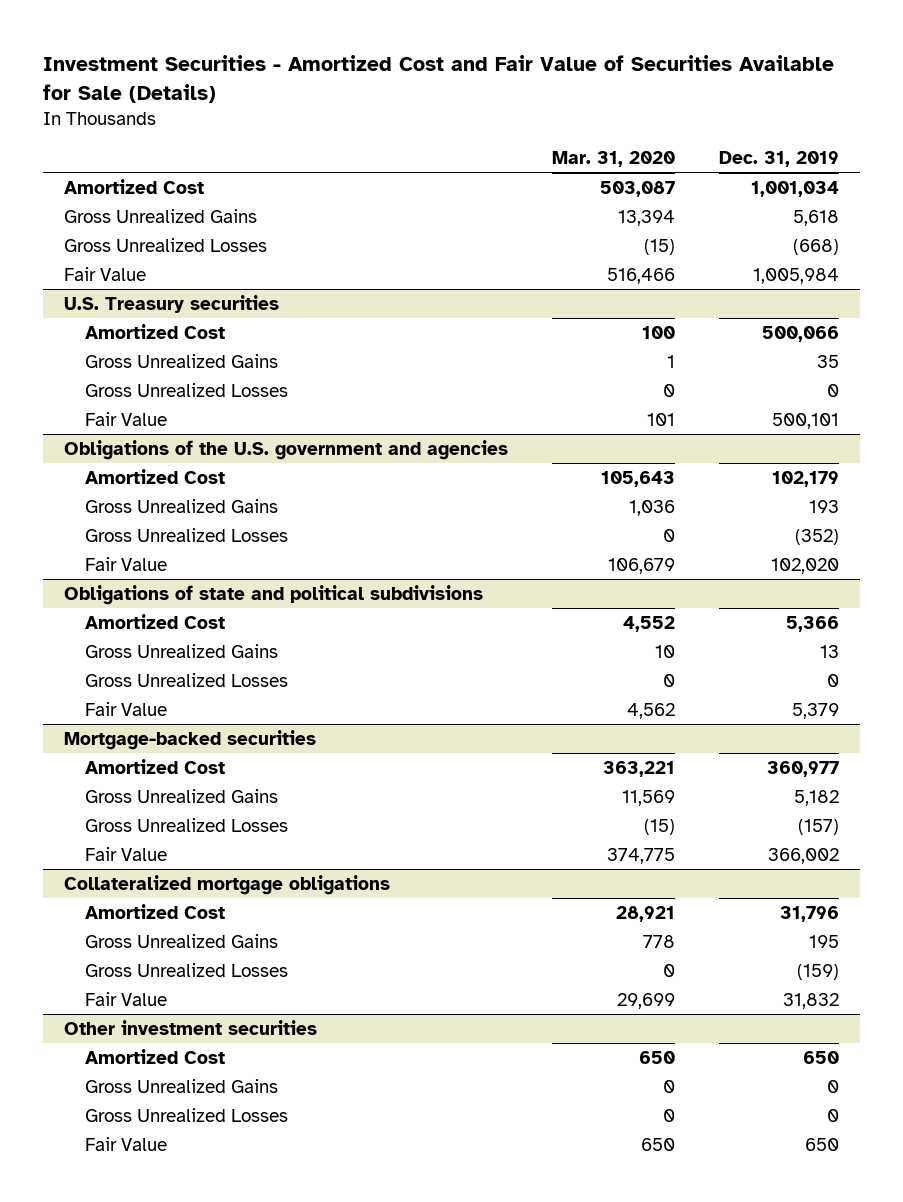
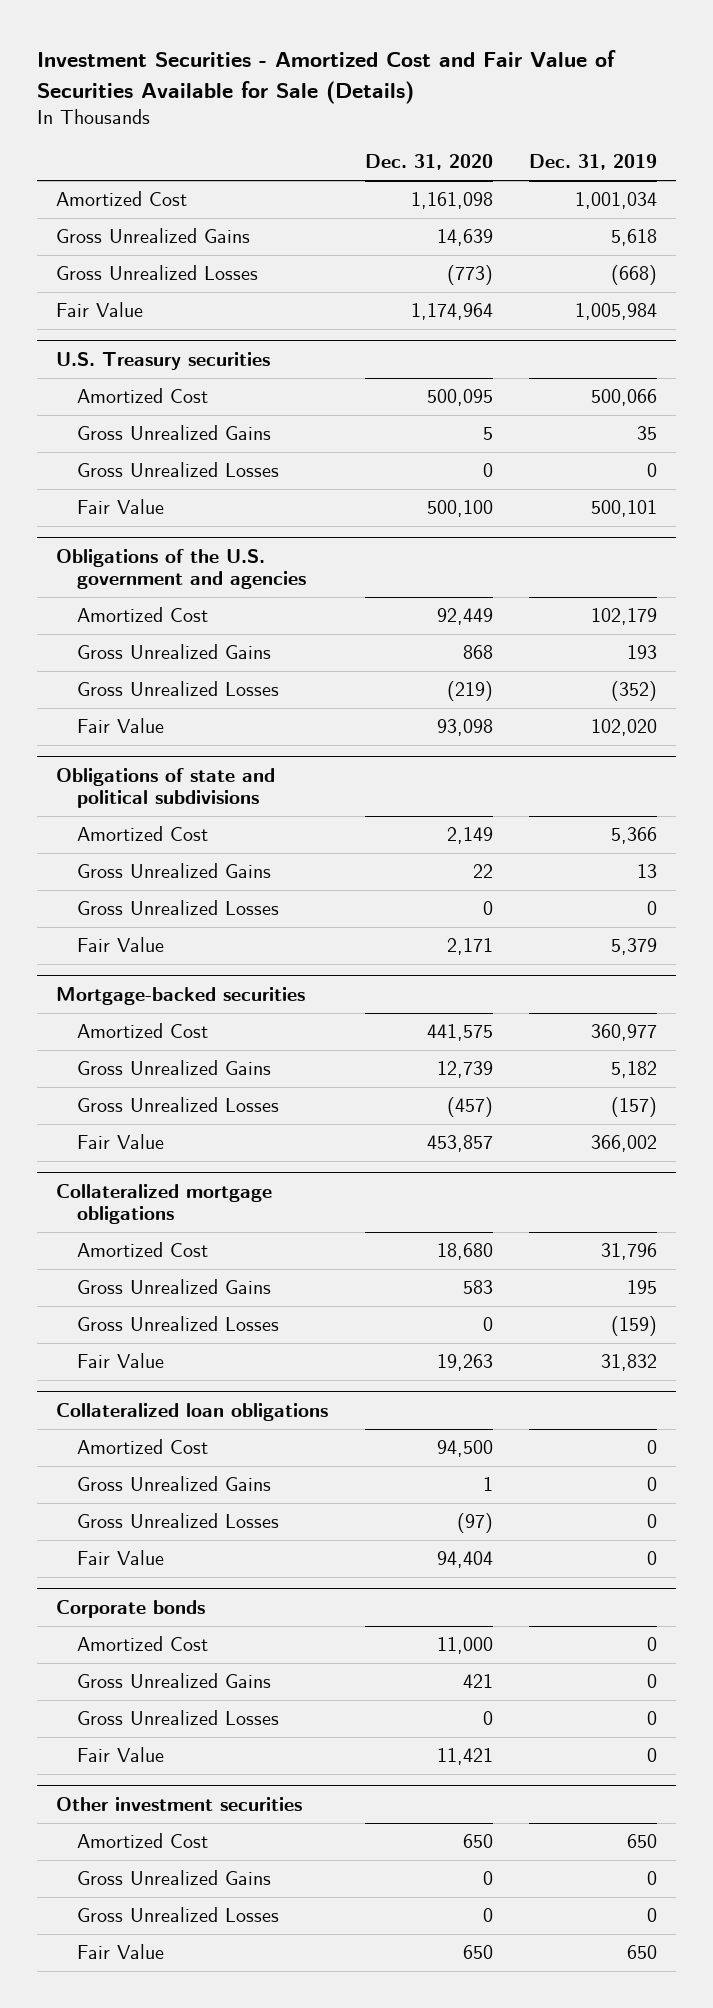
[551,150,675,167] Mar. 31, 2020 -> none
none -> [364,154,493,171] Dec. 31, 2020
none -> [55,1402,328,1421] Collateralized loan obligations
none -> [77,1439,209,1455] Amortized Cost
none -> [77,1476,272,1492] Gross Unrealized Gains
none -> [77,1513,280,1529] Gross Unrealized Losses
none -> [77,1550,165,1566] Fair Value
none -> [55,1599,205,1618] Corporate bonds
none -> [77,1636,209,1652] Amortized Cost
none -> [77,1673,272,1689] Gross Unrealized Gains
none -> [77,1710,280,1726] Gross Unrealized Losses
none -> [77,1747,165,1763] Fair Value

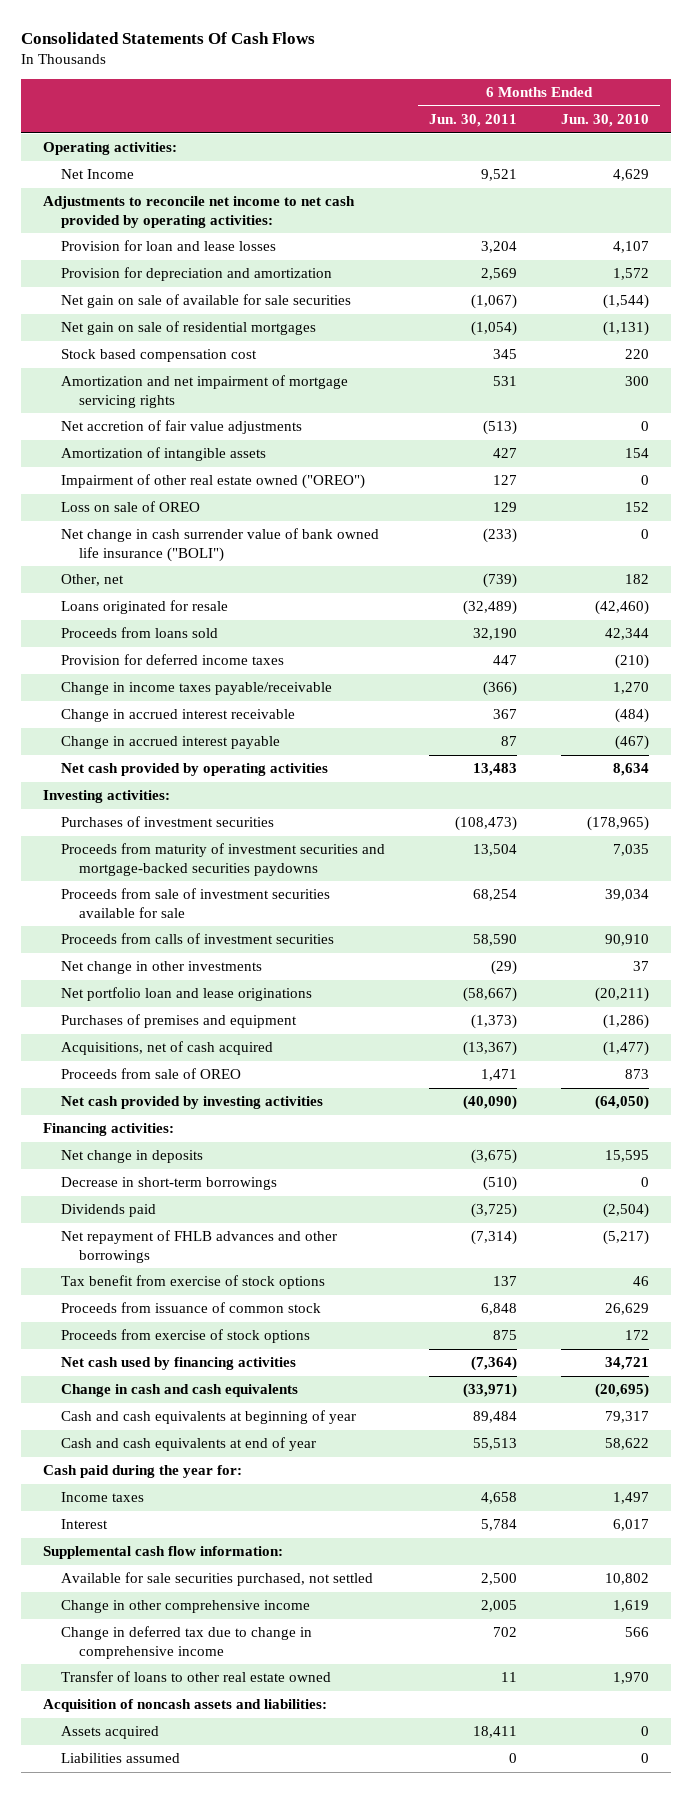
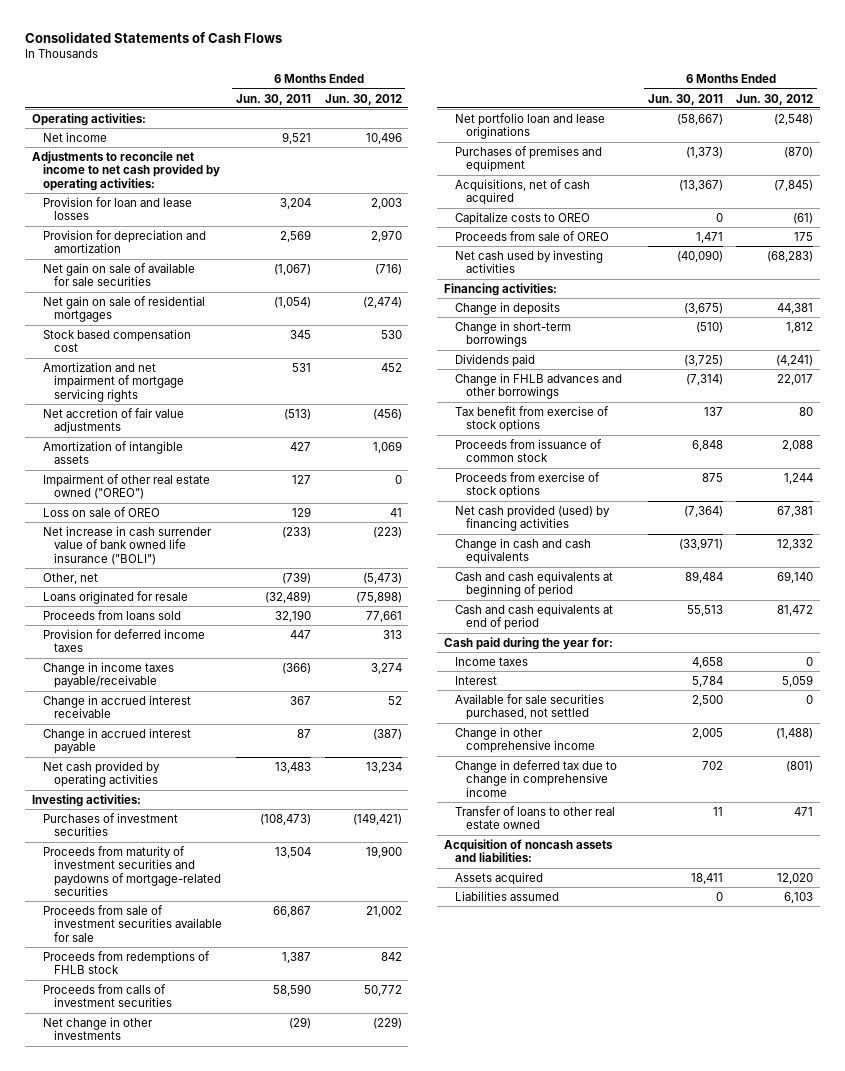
[20,31,315,44] Consolidated Statements Of Cash Flows -> [25,31,283,43] Consolidated Statements of Cash Flows
[561,114,650,128] Jun. 30, 2010 -> none
none -> [324,93,402,105] Jun. 30, 2012
[61,169,135,180] Net Income -> [43,131,108,142] Net income
[61,528,380,562] Net change in cash surrender value of bank owned life insurance ("BOLI") -> [43,525,213,565] Net increase in cash surrender value of bank owned life insurance ("BOLI")
[61,843,386,876] Proceeds from maturity of investment securities and mortgage-backed securities paydowns -> [43,845,222,896] Proceeds from maturity of investment securities and paydowns of mortgage-related securities
[473,889,518,902] 68,254 -> [272,905,311,917] 66,867
none -> [43,950,211,975] Proceeds from redemptions of FHLB stock
none -> [454,211,590,225] Capitalize costs to OREO
[61,1096,324,1110] Net cash provided by investing activities -> [454,249,603,274] Net cash used by investing activities
[61,1150,204,1164] Net change in deposits -> [454,301,560,315] Change in deposits
[61,1177,278,1191] Decrease in short-term borrowings -> [454,320,571,348] Change in short-term borrowings
[61,1230,338,1263] Net repayment of FHLB advances and other borrowings -> [454,372,622,400] Change in FHLB advances and other borrowings
[61,1357,297,1371] Net cash used by financing activities -> [454,504,610,532] Net cash provided (used) by financing activities
[61,1410,357,1425] Cash and cash equivalents at beginning of year -> [454,570,613,598] Cash and cash equivalents at beginning of period
[61,1437,317,1452] Cash and cash equivalents at end of year -> [454,603,613,631] Cash and cash equivalents at end of period
[42,1546,283,1560] Supplemental cash flow information: -> none

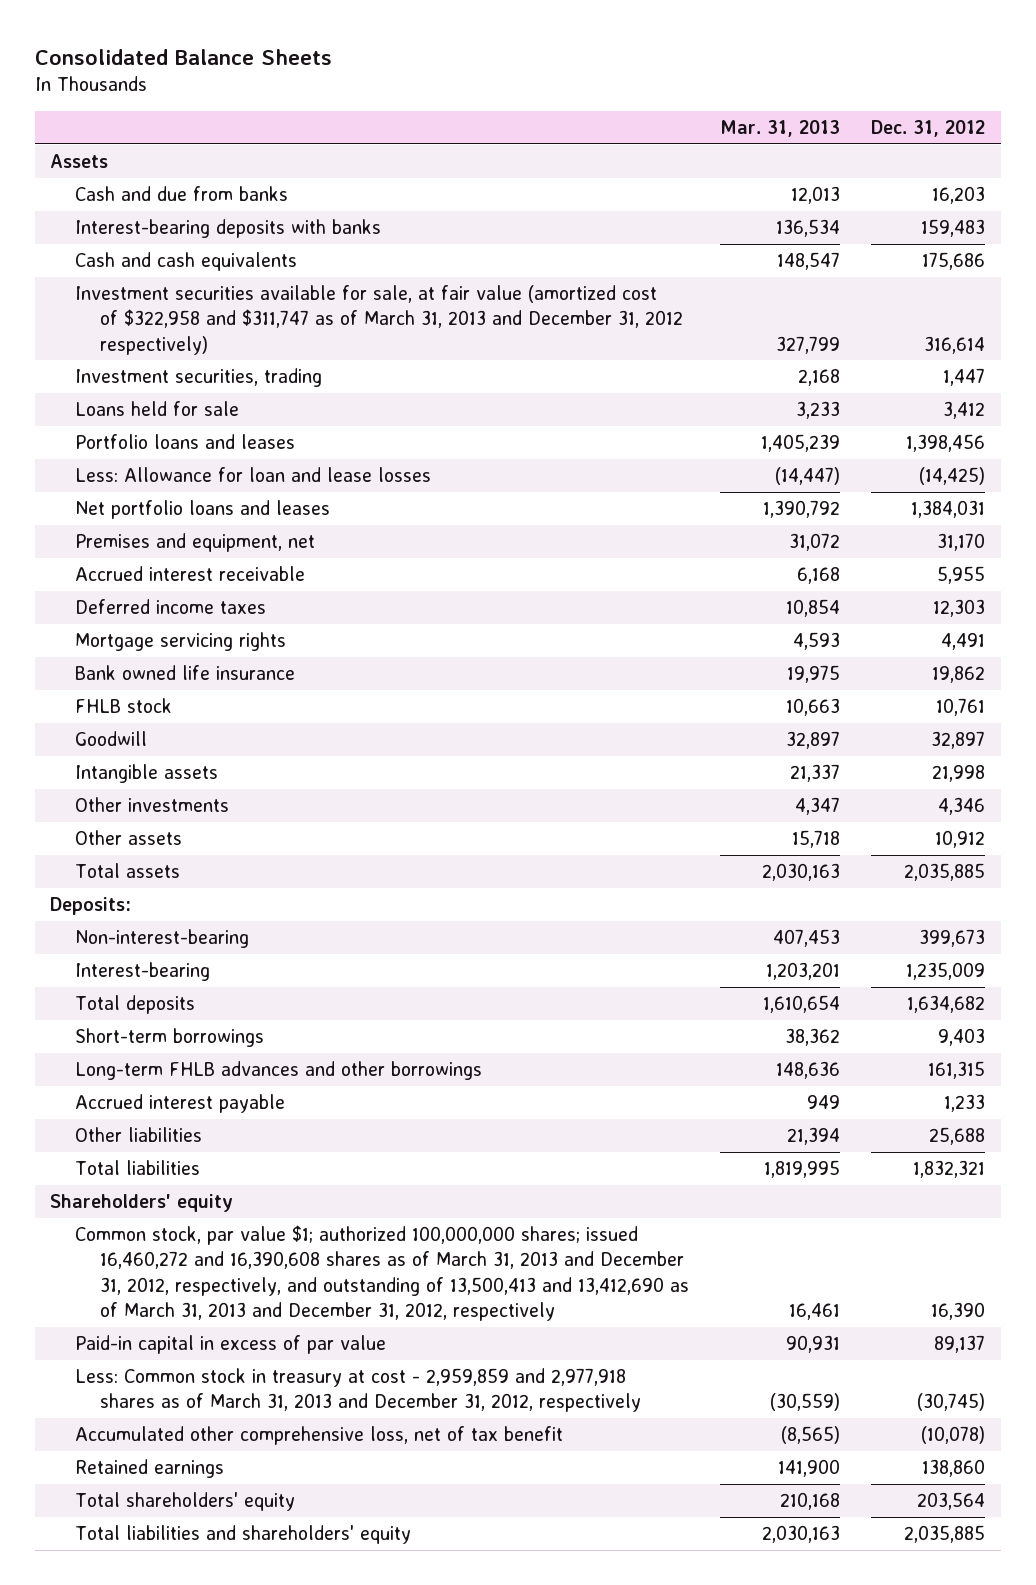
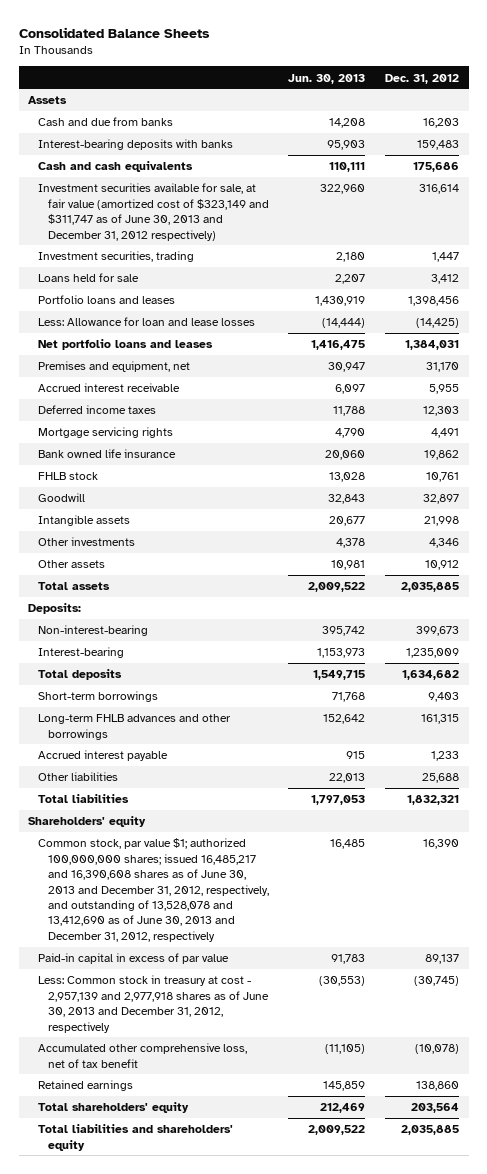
[720,119,841,137] Mar. 31, 2013 -> none
none -> [288,73,366,84] Jun. 30, 2013
[75,285,683,355] Investment securities available for sale, at fair value (amortized cost of $322,958 and $311,747 as of March 31, 2013 and December 31, 2012 respectively) -> [38,183,269,241] Investment securities available for sale, at fair value (amortized cost of $323,149 and $311,747 as of June 30, 2013 and December 31, 2012 respectively)
[75,1225,689,1322] Common stock, par value $1; authorized 100,000,000 shares; issued 16,460,272 and 16,390,608 shares as of March 31, 2013 and December 31, 2012, respectively, and outstanding of 13,500,413 and 13,412,690 as of March 31, 2013 and December 31, 2012, respectively -> [38,838,269,942] Common stock, par value $1; authorized 100,000,000 shares; issued 16,485,217 and 16,390,608 shares as of June 30, 2013 and December 31, 2012, respectively, and outstanding of 13,528,078 and 13,412,690 as of June 30, 2013 and December 31, 2012, respectively
[75,1368,641,1413] Less: Common stock in treasury at cost - 2,959,859 and 2,977,918 shares as of March 31, 2013 and December 31, 2012, respectively -> [38,975,269,1033] Less: Common stock in treasury at cost - 2,957,139 and 2,977,918 shares as of June 30, 2013 and December 31, 2012, respectively

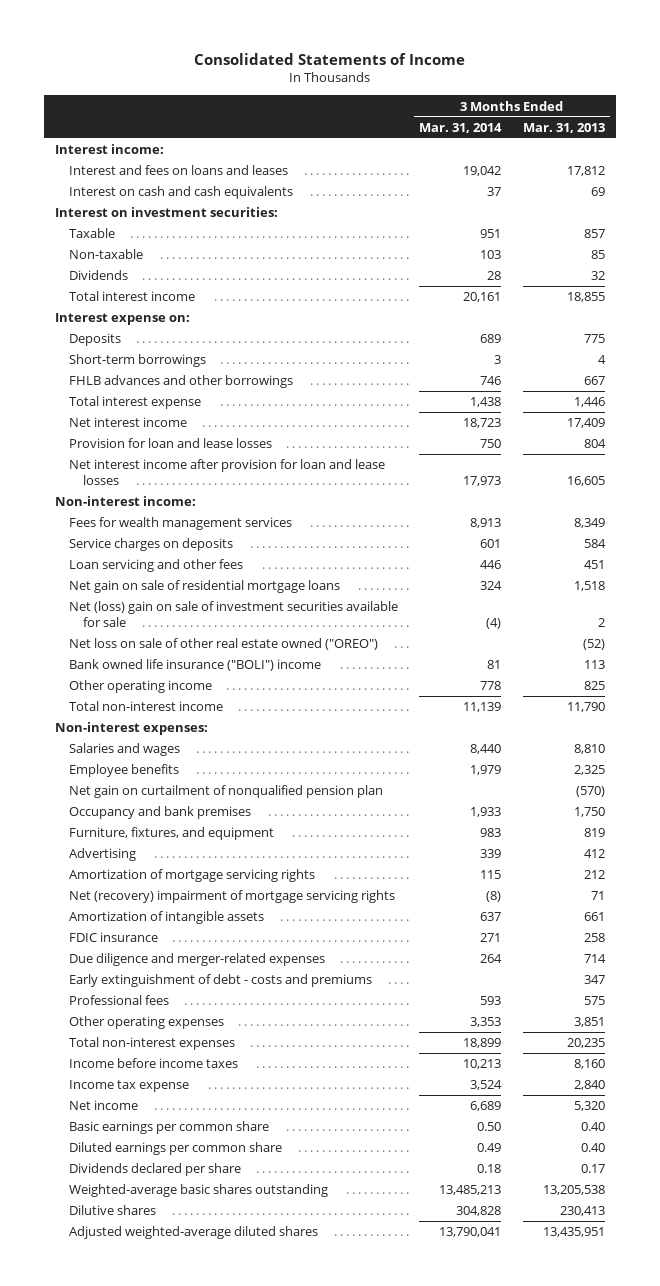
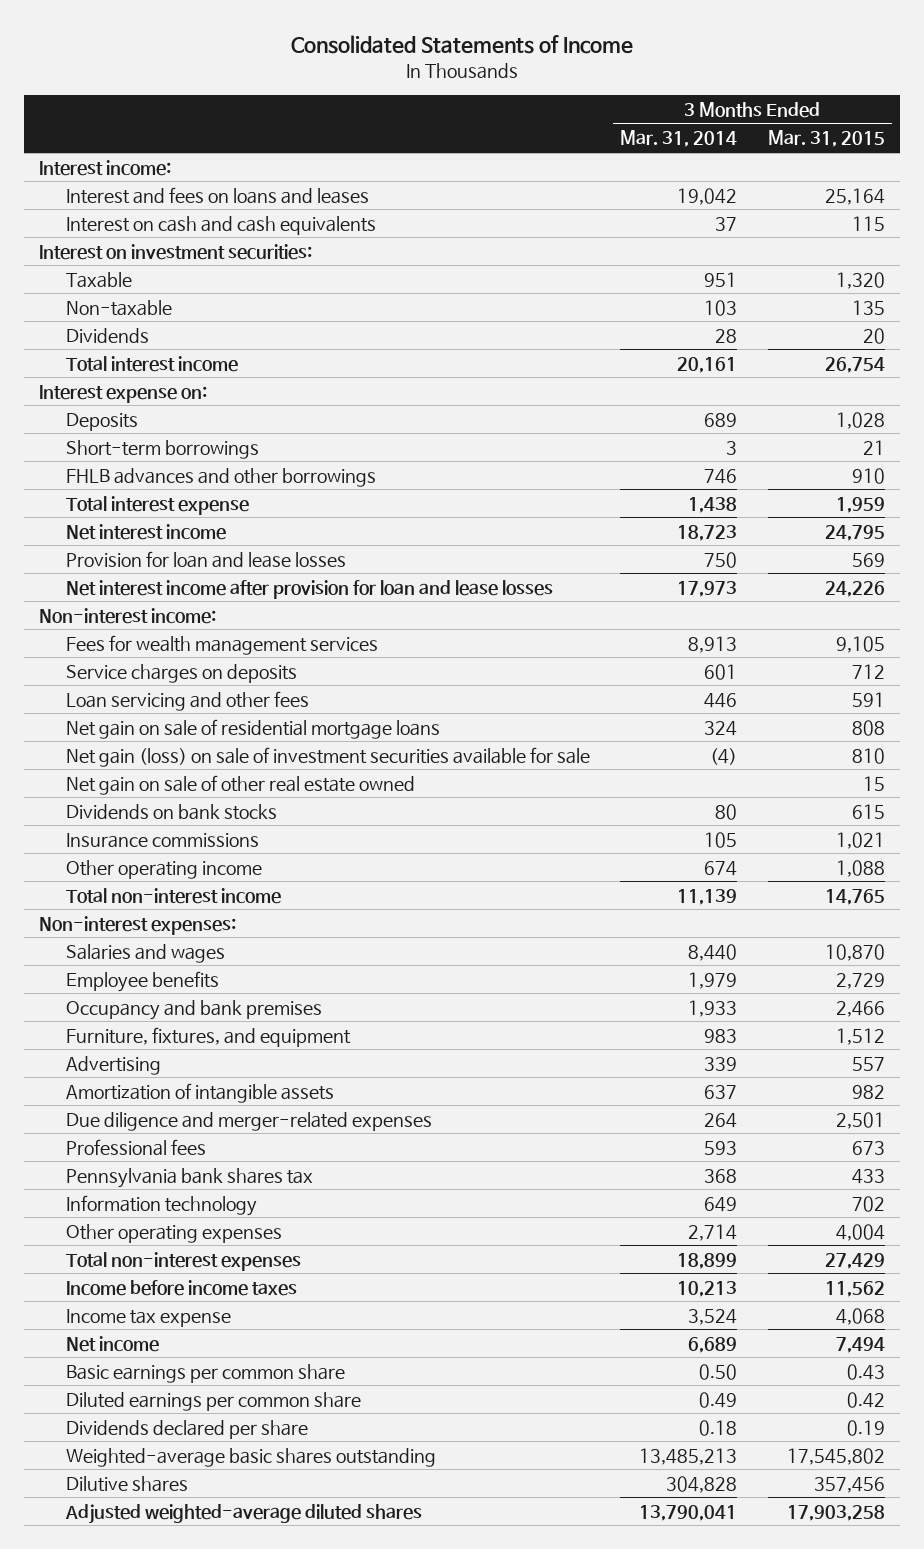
[522,122,605,133] Mar. 31, 2013 -> none
none -> [767,130,885,148] Mar. 31, 2015
[69,659,322,672] Bank owned life insurance ("BOLI") income -> none
[69,601,399,627] Net (loss) gain on sale of investment securities available for sale -> [65,746,590,767] Net gain (loss) on sale of investment securities available for sale
[69,638,379,651] Net loss on sale of other real estate owned ("OREO") -> [65,774,415,795] Net gain on sale of other real estate owned
none -> [65,803,277,820] Dividends on bank stocks
none -> [65,832,259,848] Insurance commissions
[480,681,502,691] 778 -> [704,860,738,876] 674
[69,785,384,799] Net gain on curtailment of nonqualified pension plan -> none
[69,869,316,883] Amortization of mortgage servicing rights -> none
[69,890,396,904] Net (recovery) impairment of mortgage servicing rights -> none
[69,932,159,943] FDIC insurance -> none
[69,974,373,988] Early extinguishment of debt - costs and premiums -> none
none -> [65,1167,313,1188] Pennsylvania bank shares tax
none -> [65,1194,257,1216] Information technology
[470,1017,502,1028] 3,353 -> [688,1223,738,1241] 2,714

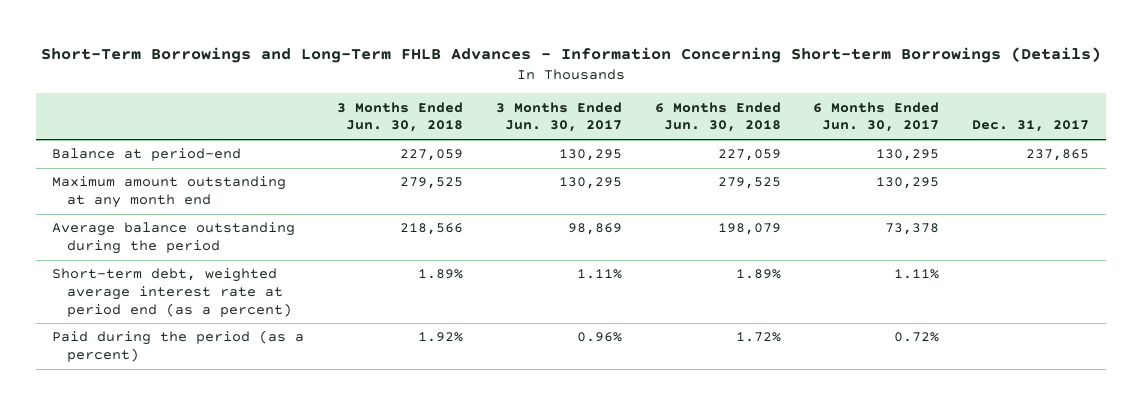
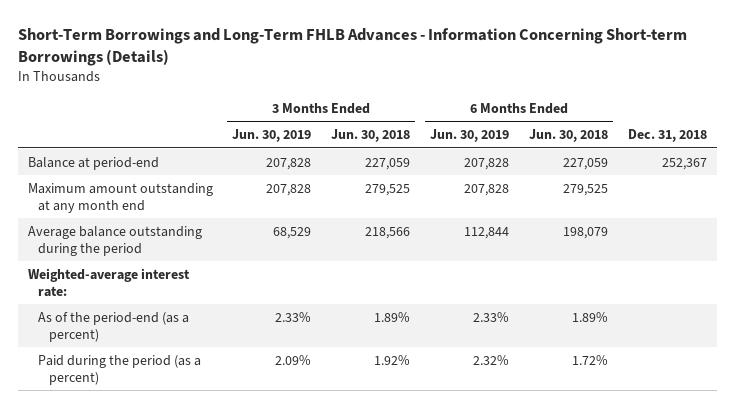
[495,101,622,133] 3 Months Ended Jun. 30, 2017 -> none
[813,101,940,133] 6 Months Ended Jun. 30, 2017 -> none
[972,120,1090,133] Dec. 31, 2017 -> none
none -> [232,129,312,143] Jun. 30, 2019
none -> [430,129,510,143] Jun. 30, 2019
none -> [627,129,707,143] Dec. 31, 2018
none -> [27,267,190,297] Weighted-average interest rate:
[52,268,293,317] Short-term debt, weighted average interest rate at period end (as a percent) -> [38,311,190,342] As of the period-end (as a percent)

